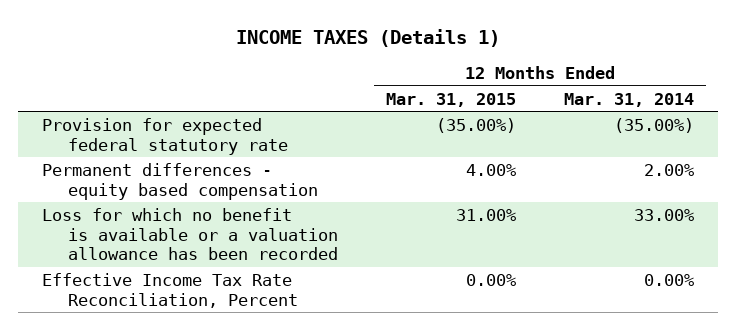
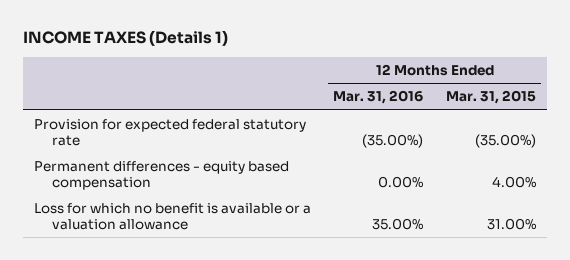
[564,92,695,107] Mar. 31, 2014 -> none
none -> [333,90,424,105] Mar. 31, 2016
[42,272,298,308] Effective Income Tax Rate Reconciliation, Percent -> none
[42,207,338,261] Loss for which no benefit is available or a valuation allowance has been recorded -> [33,203,311,230] Loss for which no benefit is available or a valuation allowance

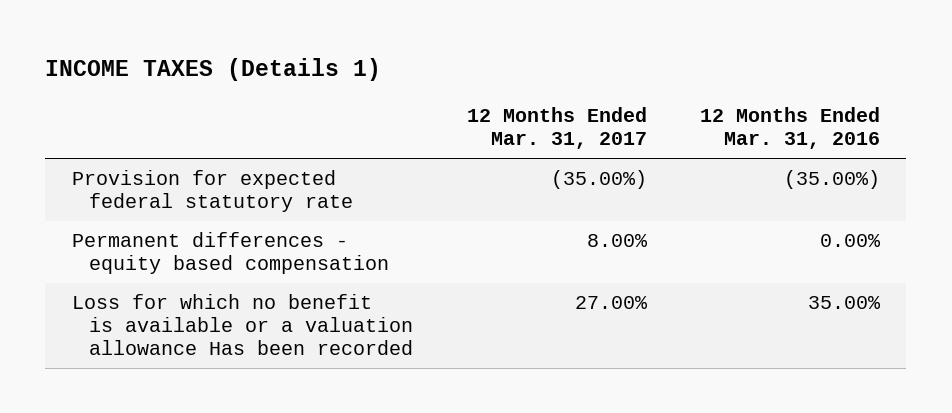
[445,90,536,105] Mar. 31, 2015 -> none
none -> [466,107,647,150] 12 Months Ended Mar. 31, 2017
[33,203,311,230] Loss for which no benefit is available or a valuation allowance -> [71,294,414,356] Loss for which no benefit is available or a valuation allowance Has been recorded

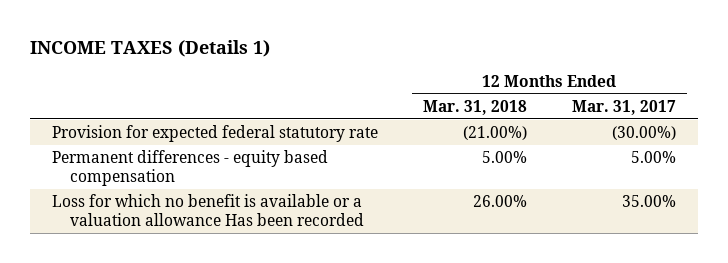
[699,107,880,150] 12 Months Ended Mar. 31, 2016 -> none
none -> [422,99,527,115] Mar. 31, 2018
[550,170,647,190] (35.00%) -> [611,125,676,140] (30.00%)
[586,234,648,248] 8.00% -> [630,150,676,163] 5.00%
[574,296,648,310] 27.00% -> [621,194,676,207] 35.00%

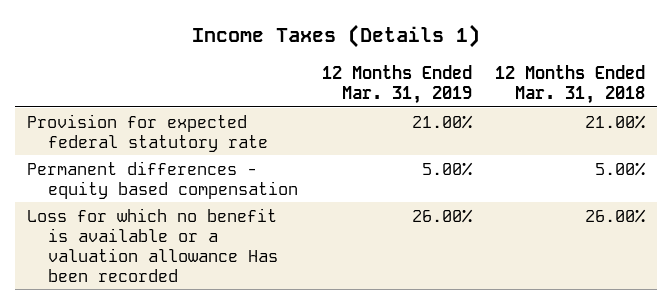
[29,39,270,57] INCOME TAXES (Details 1) -> [192,24,481,49] Income Taxes (Details 1)
[571,99,676,115] Mar. 31, 2017 -> none
none -> [321,64,472,104] 12 Months Ended Mar. 31, 2019
[462,125,527,140] (21.00%) -> [585,114,647,129] 21.00%

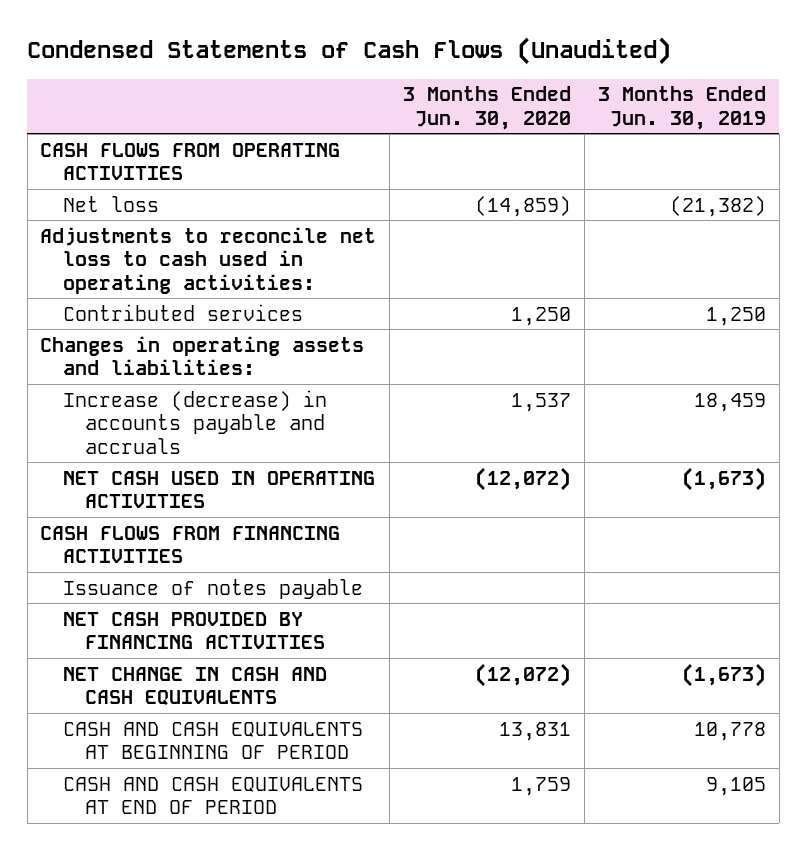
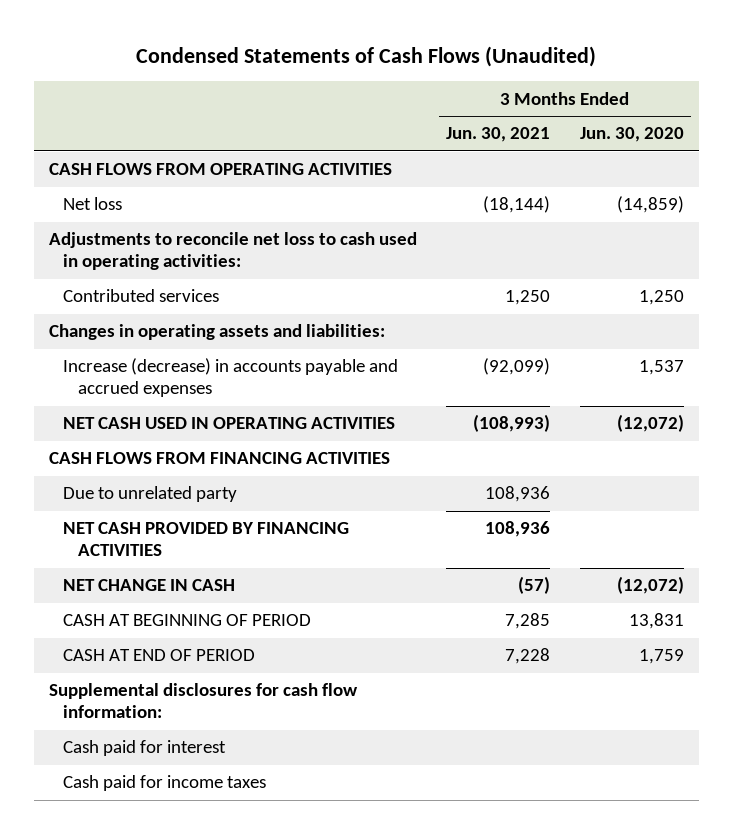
[597,86,766,130] 3 Months Ended Jun. 30, 2019 -> none
none -> [446,127,551,143] Jun. 30, 2021
[62,389,327,455] Increase (decrease) in accounts payable and accruals -> [63,358,399,398] Increase (decrease) in accounts payable and accrued expenses
[62,578,363,599] Issuance of notes payable -> [63,486,238,503] Due to unrelated party
[62,666,327,706] NET CHANGE IN CASH AND CASH EQUIVALENTS -> [63,579,236,592] NET CHANGE IN CASH
[62,721,363,760] CASH AND CASH EQUIVALENTS AT BEGINNING OF PERIOD -> [63,614,312,627] CASH AT BEGINNING OF PERIOD
[62,776,363,815] CASH AND CASH EQUIVALENTS AT END OF PERIOD -> [63,649,256,662] CASH AT END OF PERIOD
none -> [48,683,358,719] Supplemental disclosures for cash flow information:
none -> [63,740,227,757] Cash paid for interest
none -> [63,775,267,792] Cash paid for income taxes

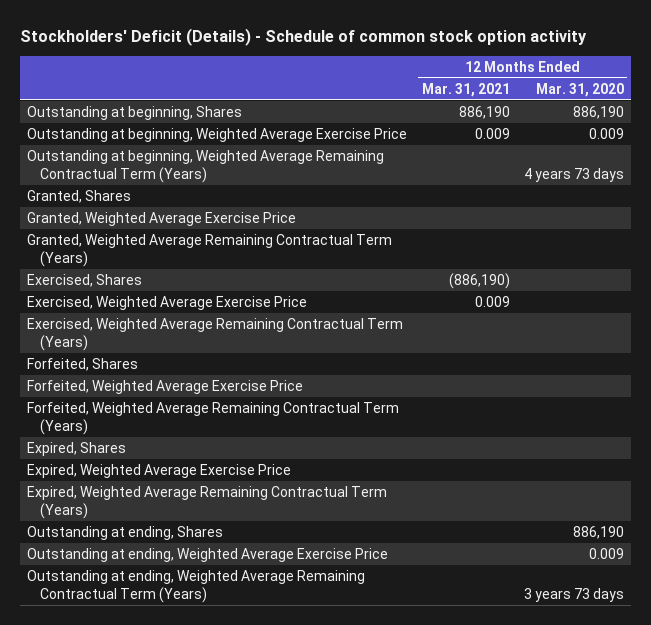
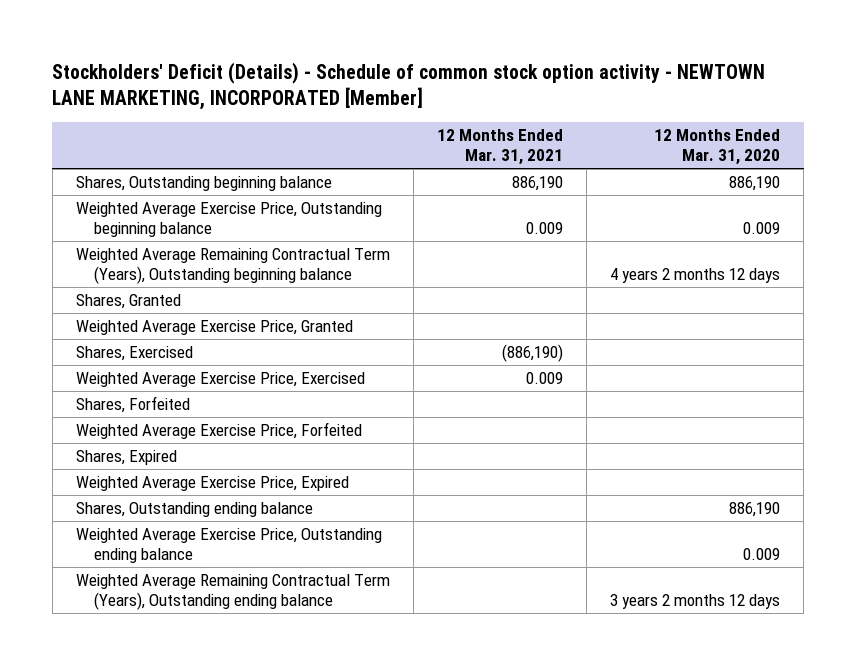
[20,27,588,46] Stockholders' Deficit (Details) - Schedule of common stock option activity -> [52,61,766,110] Stockholders' Deficit (Details) - Schedule of common stock option activity - NEWTOWN LANE MARKETING, INCORPORATED [Member]
[27,233,393,267] Granted, Weighted Average Remaining Contractual Term (Years) -> none
[27,317,404,351] Exercised, Weighted Average Remaining Contractual Term (Years) -> none
[27,401,400,435] Forfeited, Weighted Average Remaining Contractual Term (Years) -> none
[27,485,388,519] Expired, Weighted Average Remaining Contractual Term (Years) -> none
[27,105,243,120] Outstanding at beginning, Shares -> [75,175,332,191] Shares, Outstanding beginning balance
[27,127,408,142] Outstanding at beginning, Weighted Average Exercise Price -> [75,201,382,238] Weighted Average Exercise Price, Outstanding beginning balance
[27,149,385,183] Outstanding at beginning, Weighted Average Remaining Contractual Term (Years) -> [75,247,390,285] Weighted Average Remaining Contractual Term (Years), Outstanding beginning balance
[523,167,624,182] 4 years 73 days -> [609,268,780,284] 4 years 2 months 12 days
[27,189,132,203] Granted, Shares -> [75,293,181,309] Shares, Granted
[27,211,297,226] Granted, Weighted Average Exercise Price -> [75,319,353,335] Weighted Average Exercise Price, Granted
[27,273,143,287] Exercised, Shares -> [75,345,193,361] Shares, Exercised
[27,295,308,310] Exercised, Weighted Average Exercise Price -> [75,371,365,387] Weighted Average Exercise Price, Exercised
[27,357,139,371] Forfeited, Shares -> [75,395,190,413] Shares, Forfeited
[27,379,304,394] Forfeited, Weighted Average Exercise Price -> [75,421,362,439] Weighted Average Exercise Price, Forfeited
[27,441,127,456] Expired, Shares -> [75,449,177,465] Shares, Expired
[27,463,292,478] Expired, Weighted Average Exercise Price -> [75,475,349,491] Weighted Average Exercise Price, Expired
[27,525,224,540] Outstanding at ending, Shares -> [75,501,313,517] Shares, Outstanding ending balance
[27,547,389,562] Outstanding at ending, Weighted Average Exercise Price -> [75,527,382,564] Weighted Average Exercise Price, Outstanding ending balance
[27,569,366,603] Outstanding at ending, Weighted Average Remaining Contractual Term (Years) -> [75,573,390,611] Weighted Average Remaining Contractual Term (Years), Outstanding ending balance
[523,587,624,602] 3 years 73 days -> [609,594,780,610] 3 years 2 months 12 days

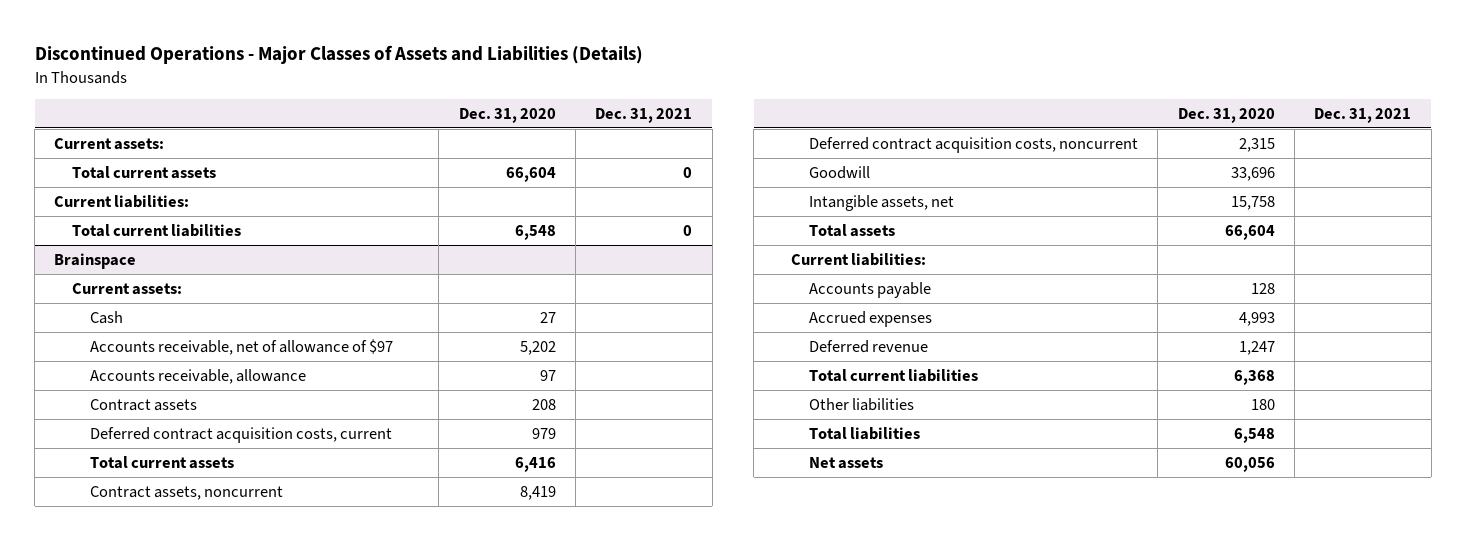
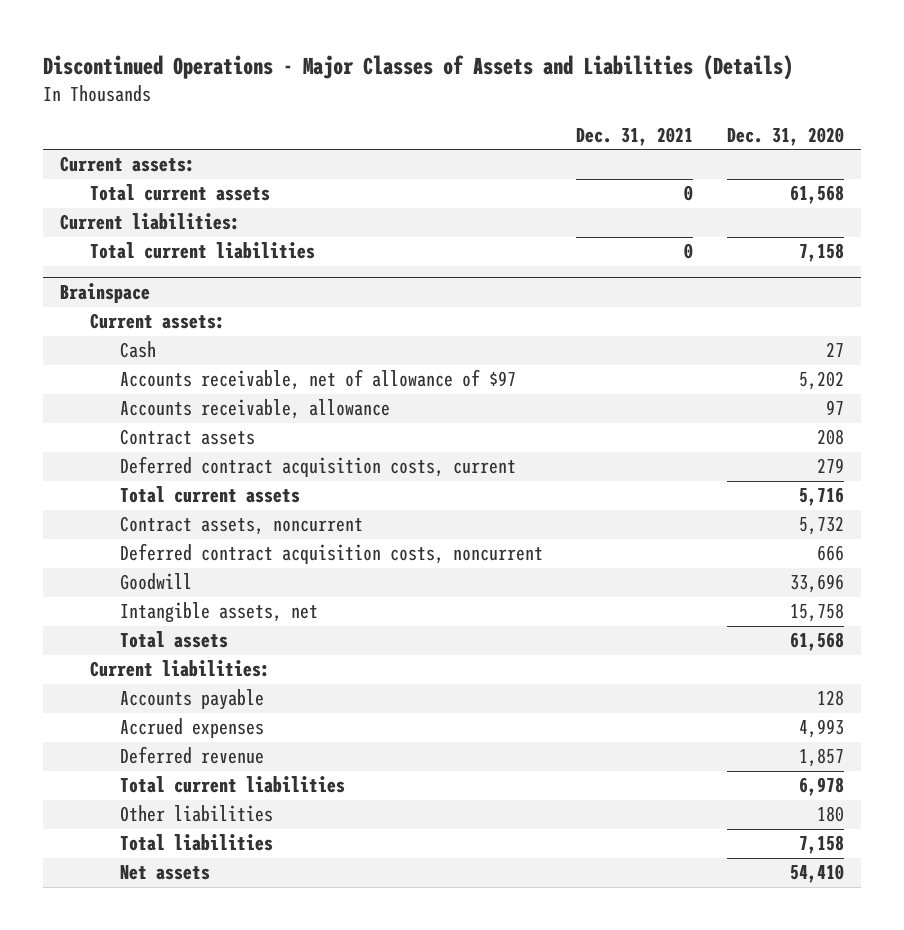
[505,166,556,182] 66,604 -> [789,185,844,205] 61,568
[514,224,556,240] 6,548 -> [798,243,844,263] 7,158
[531,427,556,439] 979 -> [816,458,844,474] 279
[514,456,556,472] 6,416 -> [798,487,844,507] 5,716
[519,485,556,500] 8,419 -> [798,516,844,536] 5,732
[1238,137,1275,152] 2,315 -> [816,545,844,562] 666
[1224,224,1275,240] 66,604 -> [789,632,844,652] 61,568
[1238,340,1275,355] 1,247 -> [798,748,844,768] 1,857
[1233,369,1275,385] 6,368 -> [798,777,844,797] 6,978
[1233,427,1275,443] 6,548 -> [798,835,844,855] 7,158
[1224,456,1275,472] 60,056 -> [789,864,844,884] 54,410

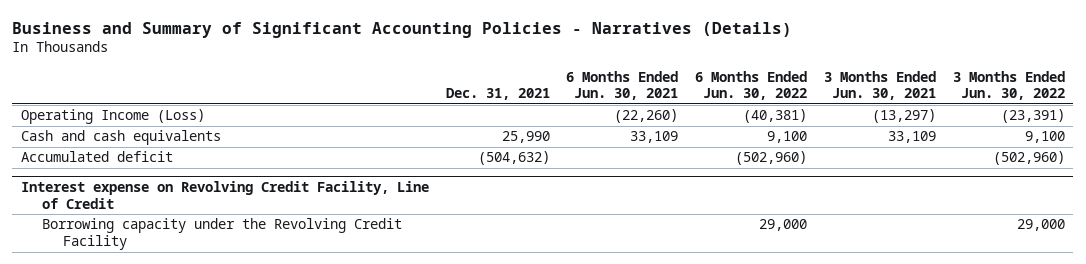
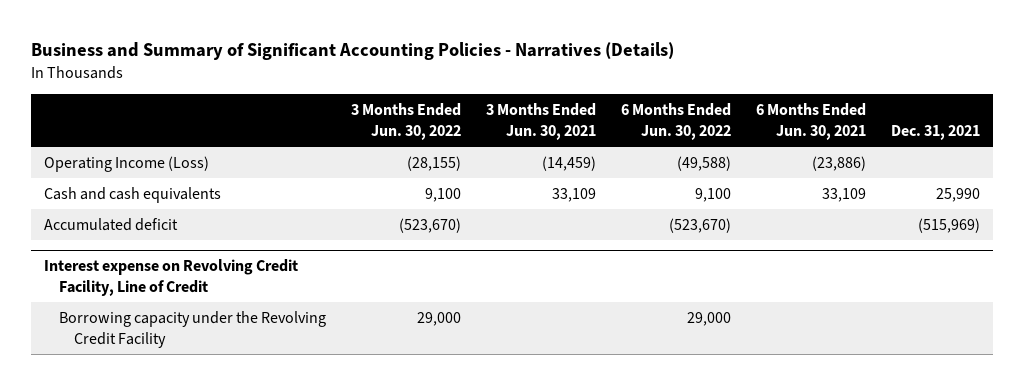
[614,109,679,124] (22,260) -> [812,155,867,171] (23,886)
[743,109,808,124] (40,381) -> [677,155,732,171] (49,588)
[872,109,937,124] (13,297) -> [542,155,597,171] (14,459)
[1001,109,1066,124] (23,391) -> [407,155,462,171] (28,155)
[477,151,550,166] (504,632) -> [918,217,981,233] (515,969)
[735,151,808,166] (502,960) -> [669,217,732,233] (523,670)
[993,151,1066,166] (502,960) -> [399,217,462,233] (523,670)

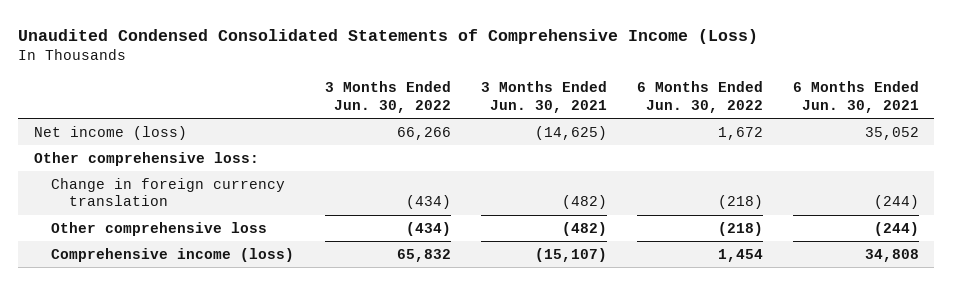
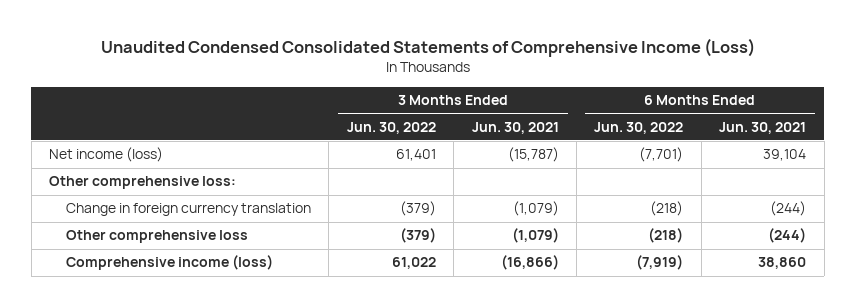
[396,126,451,140] 66,266 -> [395,149,436,162] 61,401
[534,125,607,140] (14,625) -> [507,147,559,163] (15,787)
[717,126,763,140] 1,672 -> [639,147,684,163] (7,701)
[865,126,920,140] 35,052 -> [763,149,807,162] 39,104
[405,195,451,210] (434) -> [399,201,436,217] (379)
[561,195,607,210] (482) -> [512,201,559,217] (1,079)
[405,221,451,236] (434) -> [399,228,436,244] (379)
[561,221,607,236] (482) -> [511,228,559,244] (1,079)
[396,248,451,262] 65,832 -> [391,257,436,270] 61,022
[534,247,607,262] (15,107) -> [500,255,559,271] (16,866)
[717,248,763,262] 1,454 -> [636,255,684,271] (7,919)
[865,248,920,262] 34,808 -> [758,257,807,270] 38,860

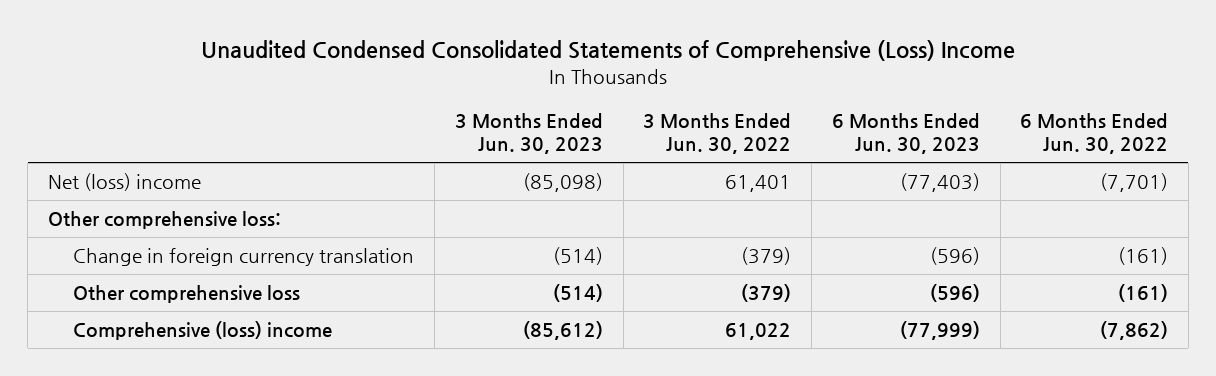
[100,38,755,58] Unaudited Condensed Consolidated Statements of Comprehensive Income (Loss) -> [201,40,1016,62] Unaudited Condensed Consolidated Statements of Comprehensive (Loss) Income
[471,121,559,134] Jun. 30, 2021 -> none
[719,121,807,134] Jun. 30, 2021 -> none
none -> [454,113,603,155] 3 Months Ended Jun. 30, 2023
none -> [831,113,980,155] 6 Months Ended Jun. 30, 2023
[48,147,163,163] Net income (loss) -> [48,173,202,192] Net (loss) income
[650,201,684,217] (218) -> [1118,247,1169,266] (161)
[648,228,684,244] (218) -> [1118,284,1169,303] (161)
[66,255,274,271] Comprehensive income (loss) -> [73,321,333,341] Comprehensive (loss) income
[636,255,684,271] (7,919) -> [1100,321,1169,341] (7,862)

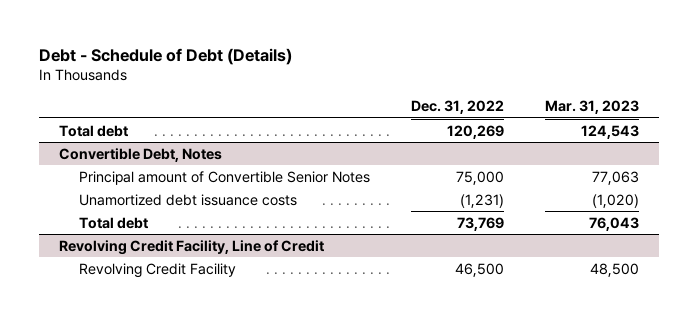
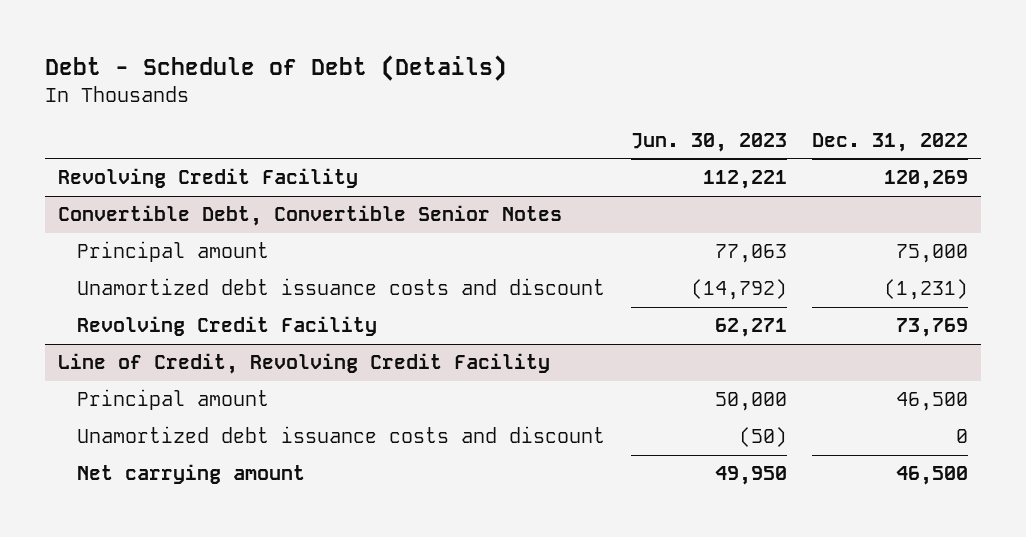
[544,100,639,115] Mar. 31, 2023 -> none
none -> [630,133,787,153] Jun. 30, 2023
[59,124,129,137] Total debt -> [57,168,358,189] Revolving Credit Facility
[59,147,223,162] Convertible Debt, Notes -> [57,205,562,227] Convertible Debt, Convertible Senior Notes
[78,170,370,185] Principal amount of Convertible Senior Notes -> [76,241,269,263] Principal amount
[78,193,297,206] Unamortized debt issuance costs -> [76,278,605,296] Unamortized debt issuance costs and discount
[78,216,148,229] Total debt -> [76,316,377,337] Revolving Credit Facility
[59,239,325,255] Revolving Credit Facility, Line of Credit -> [57,353,550,375] Line of Credit, Revolving Credit Facility
none -> [76,389,269,411] Principal amount
none -> [76,426,605,444] Unamortized debt issuance costs and discount
[78,262,236,278] Revolving Credit Facility -> [76,464,305,485] Net carrying amount

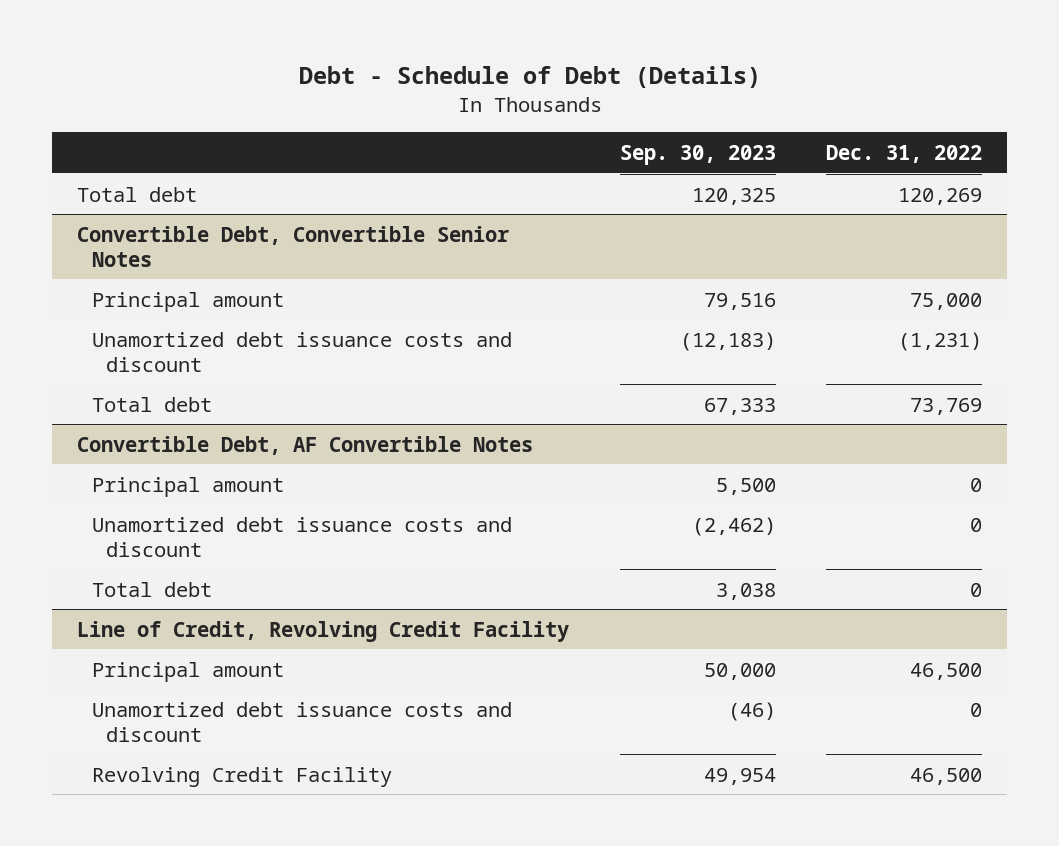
[630,133,787,153] Jun. 30, 2023 -> none
none -> [619,145,776,166] Sep. 30, 2023
[57,168,358,189] Revolving Credit Facility -> [77,186,198,202] Total debt
[76,316,377,337] Revolving Credit Facility -> [91,396,212,412] Total debt
none -> [77,435,534,455] Convertible Debt, AF Convertible Notes
none -> [91,476,284,497] Principal amount
none -> [91,516,512,557] Unamortized debt issuance costs and discount
none -> [91,581,212,597] Total debt
[76,464,305,485] Net carrying amount -> [91,766,392,787] Revolving Credit Facility

